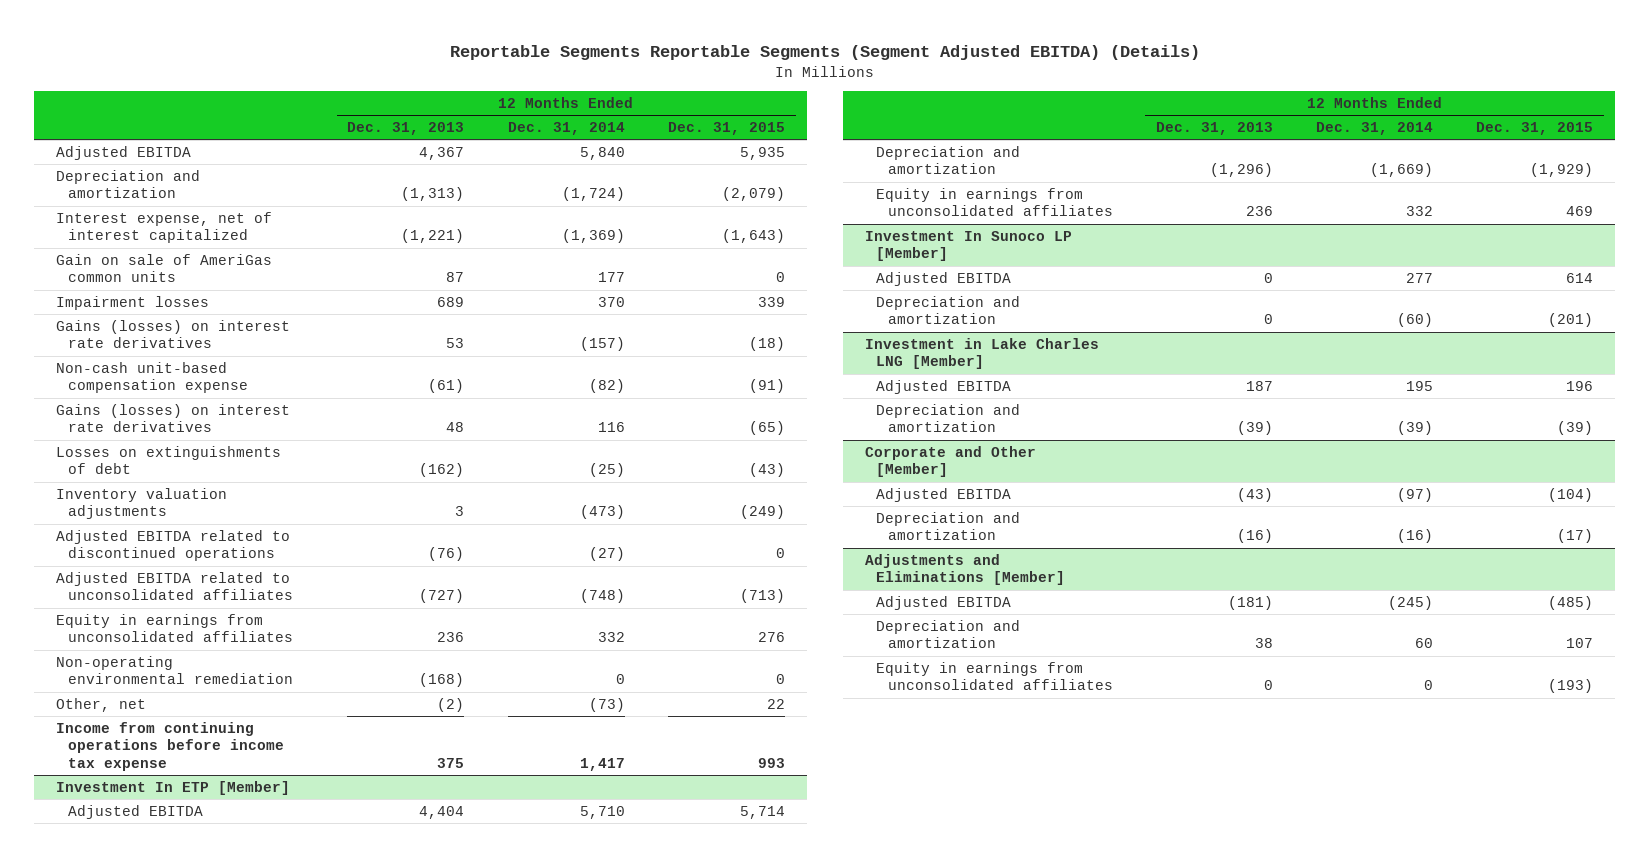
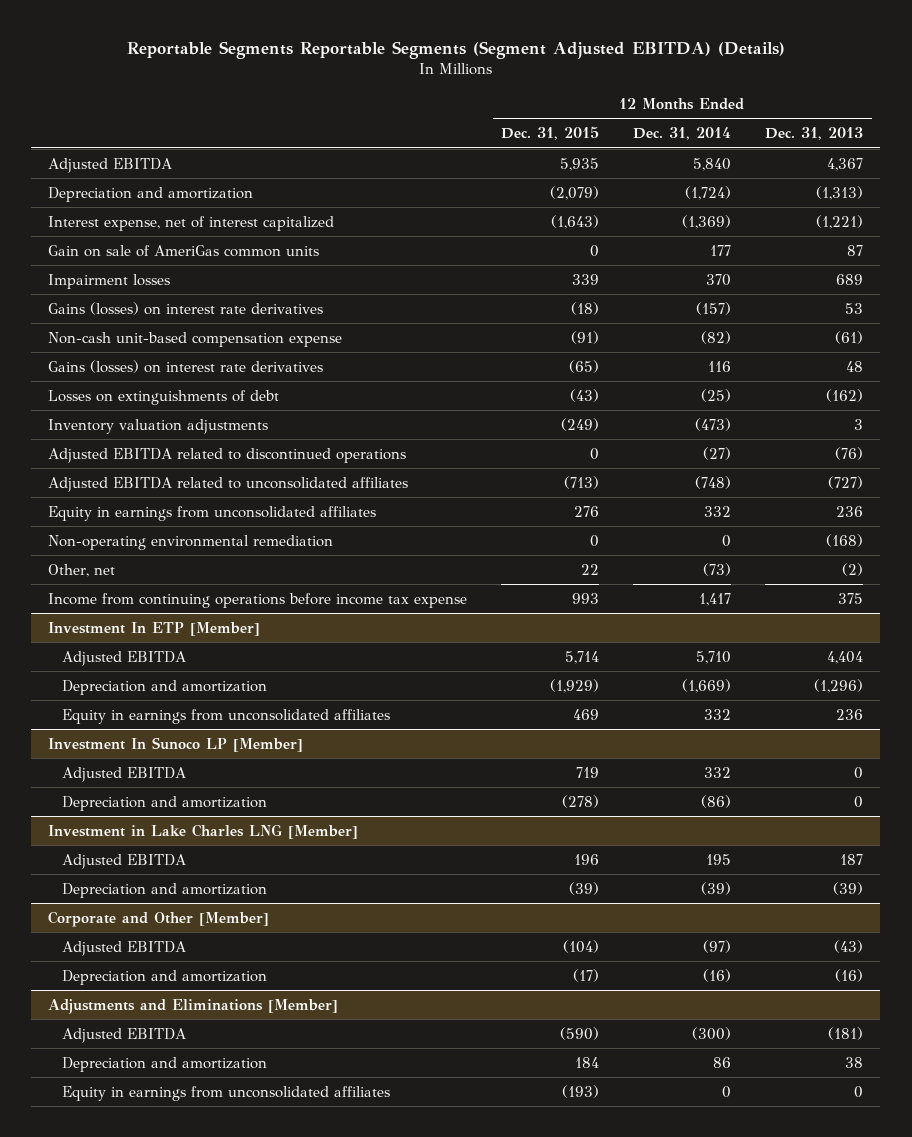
[1406,272,1434,283] 277 -> [704,766,732,778] 332
[1566,272,1594,283] 614 -> [576,766,600,778] 719
[1397,313,1434,328] (60) -> [701,794,732,808] (86)
[1548,313,1594,328] (201) -> [562,794,600,808] (278)
[1388,595,1434,610] (245) -> [692,1026,732,1040] (300)
[1548,595,1594,610] (485) -> [560,1026,600,1040] (590)
[1415,638,1434,649] 60 -> [713,1056,732,1068] 86
[1566,638,1594,649] 107 -> [575,1056,600,1068] 184

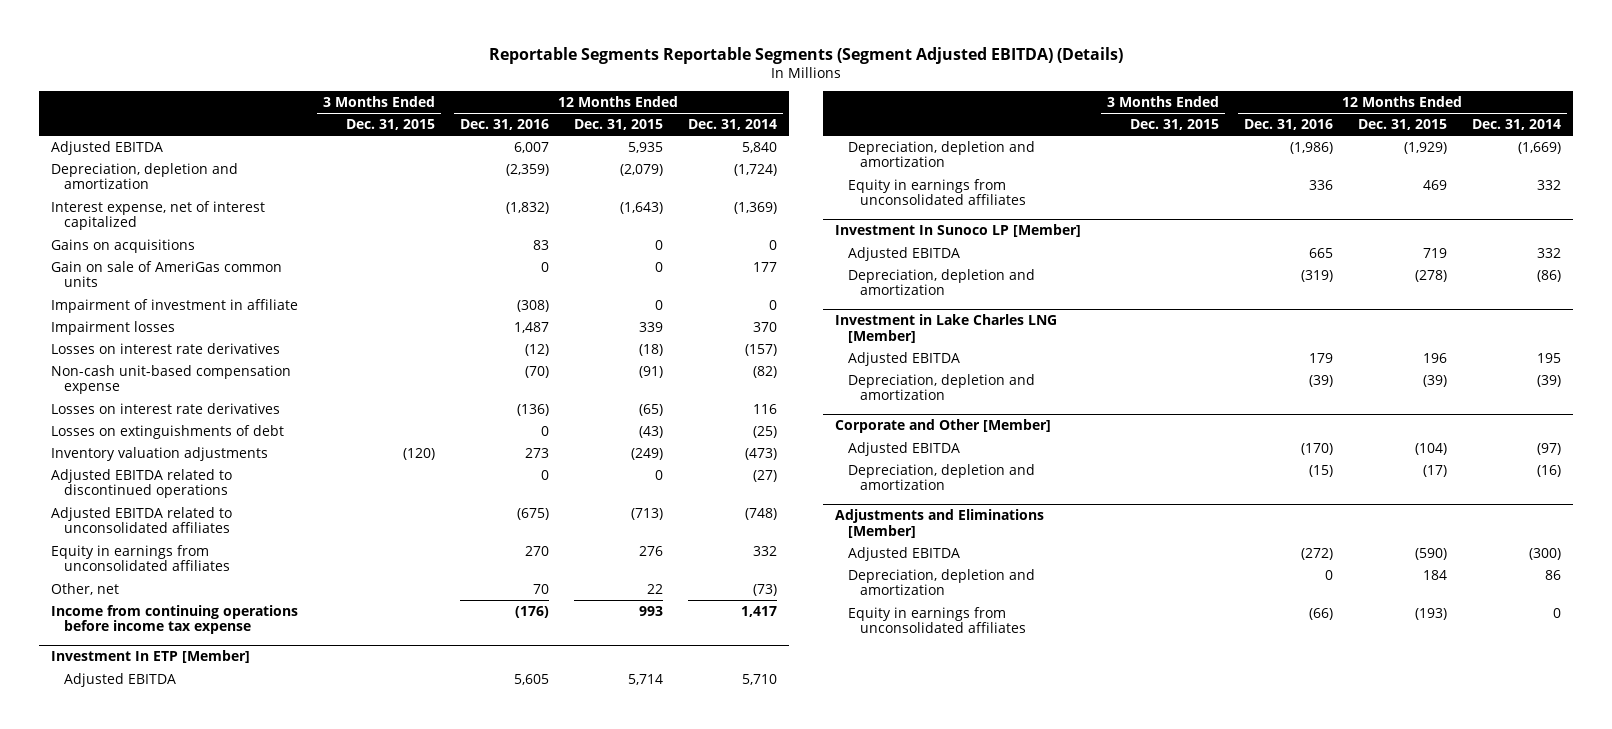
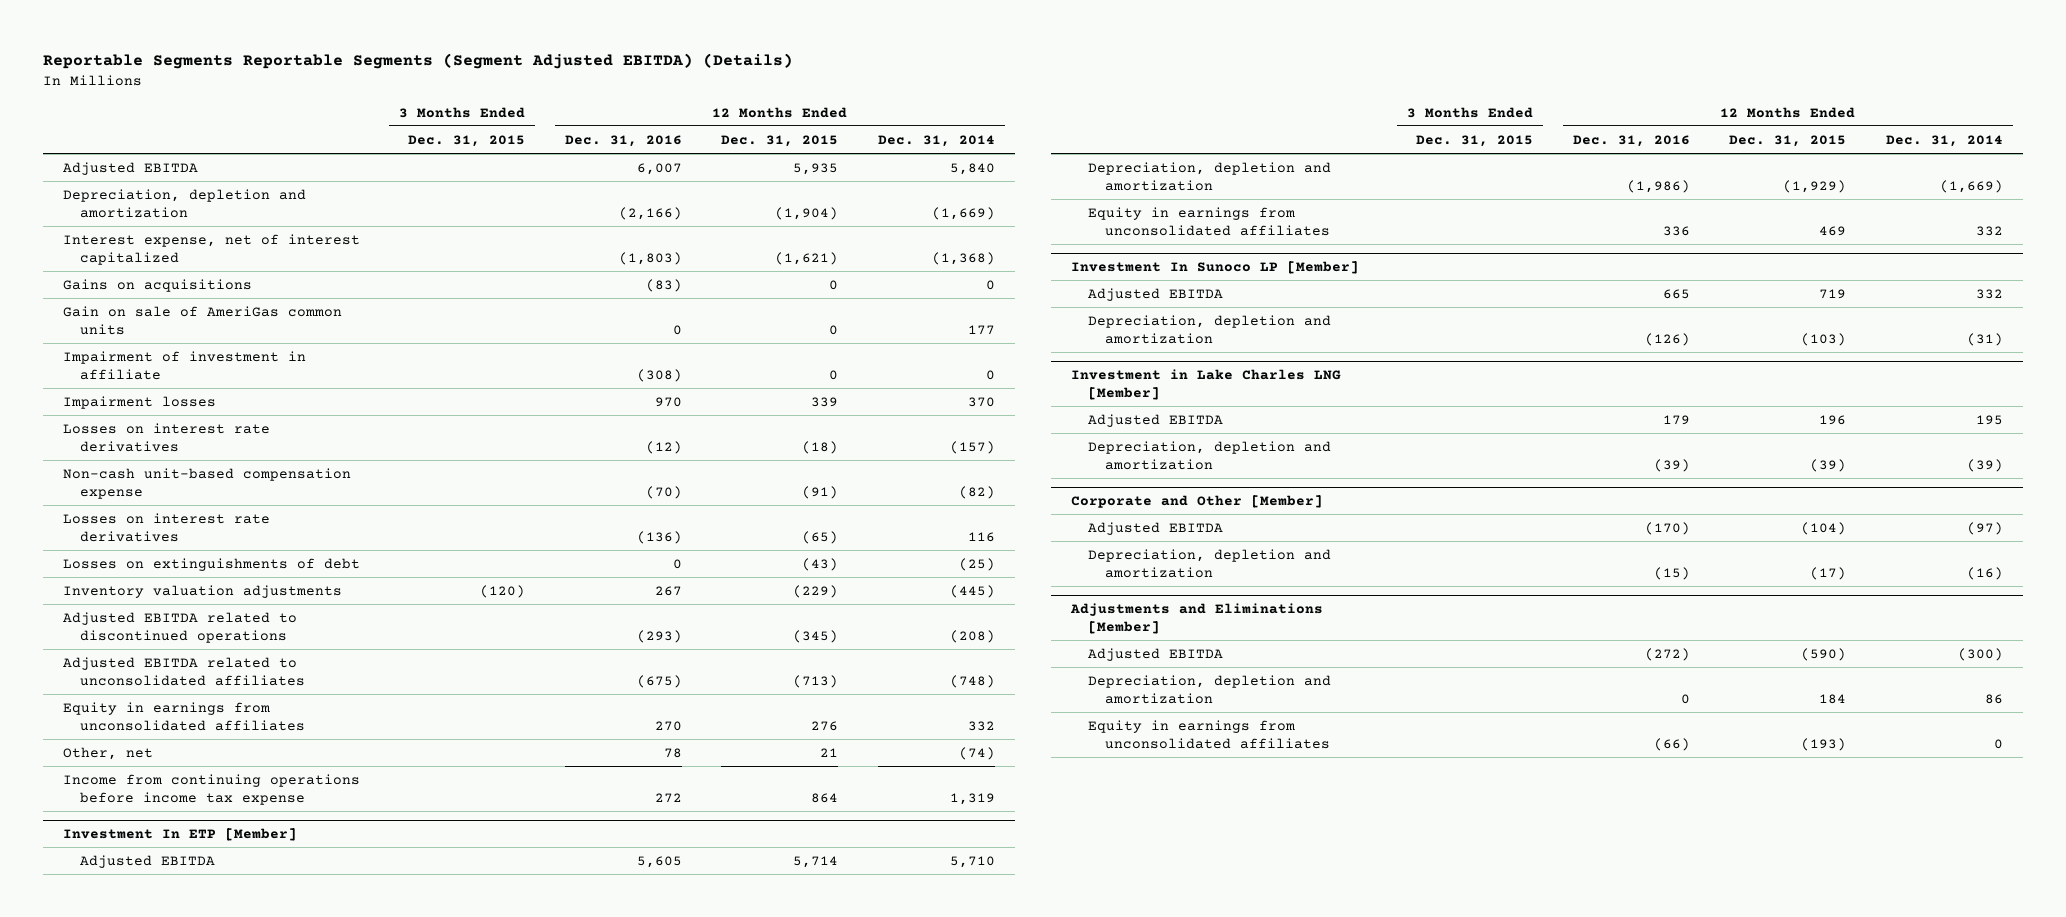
[506,163,550,176] (2,359) -> [618,206,682,220] (2,166)
[619,163,663,176] (2,079) -> [775,206,839,220] (1,904)
[733,163,777,176] (1,724) -> [932,206,996,220] (1,669)
[506,201,550,214] (1,832) -> [618,251,682,265] (1,803)
[619,201,663,214] (1,643) -> [775,251,839,265] (1,621)
[733,201,777,214] (1,369) -> [932,251,996,265] (1,368)
[533,239,550,250] 83 -> [645,278,682,292] (83)
[514,321,550,333] 1,487 -> [654,396,682,407] 970
[525,447,550,458] 273 -> [654,585,682,596] 267
[630,447,663,460] (249) -> [793,584,839,598] (229)
[744,447,777,460] (473) -> [950,584,996,598] (445)
[541,469,550,480] 0 -> [636,629,682,643] (293)
[654,469,663,480] 0 -> [793,629,839,643] (345)
[752,469,777,482] (27) -> [950,629,996,643] (208)
[533,583,550,594] 70 -> [663,747,682,758] 78
[646,583,663,594] 22 -> [820,747,839,757] 21
[752,583,777,596] (73) -> [959,746,996,760] (74)
[515,605,550,618] (176) -> [654,792,682,803] 272
[638,605,663,616] 993 -> [811,792,839,803] 864
[740,605,777,617] 1,417 -> [950,792,996,805] 1,319
[1300,269,1333,282] (319) -> [1644,332,1690,346] (126)
[1414,269,1447,282] (278) -> [1801,332,1847,346] (103)
[1536,269,1561,282] (86) -> [1966,332,2003,346] (31)

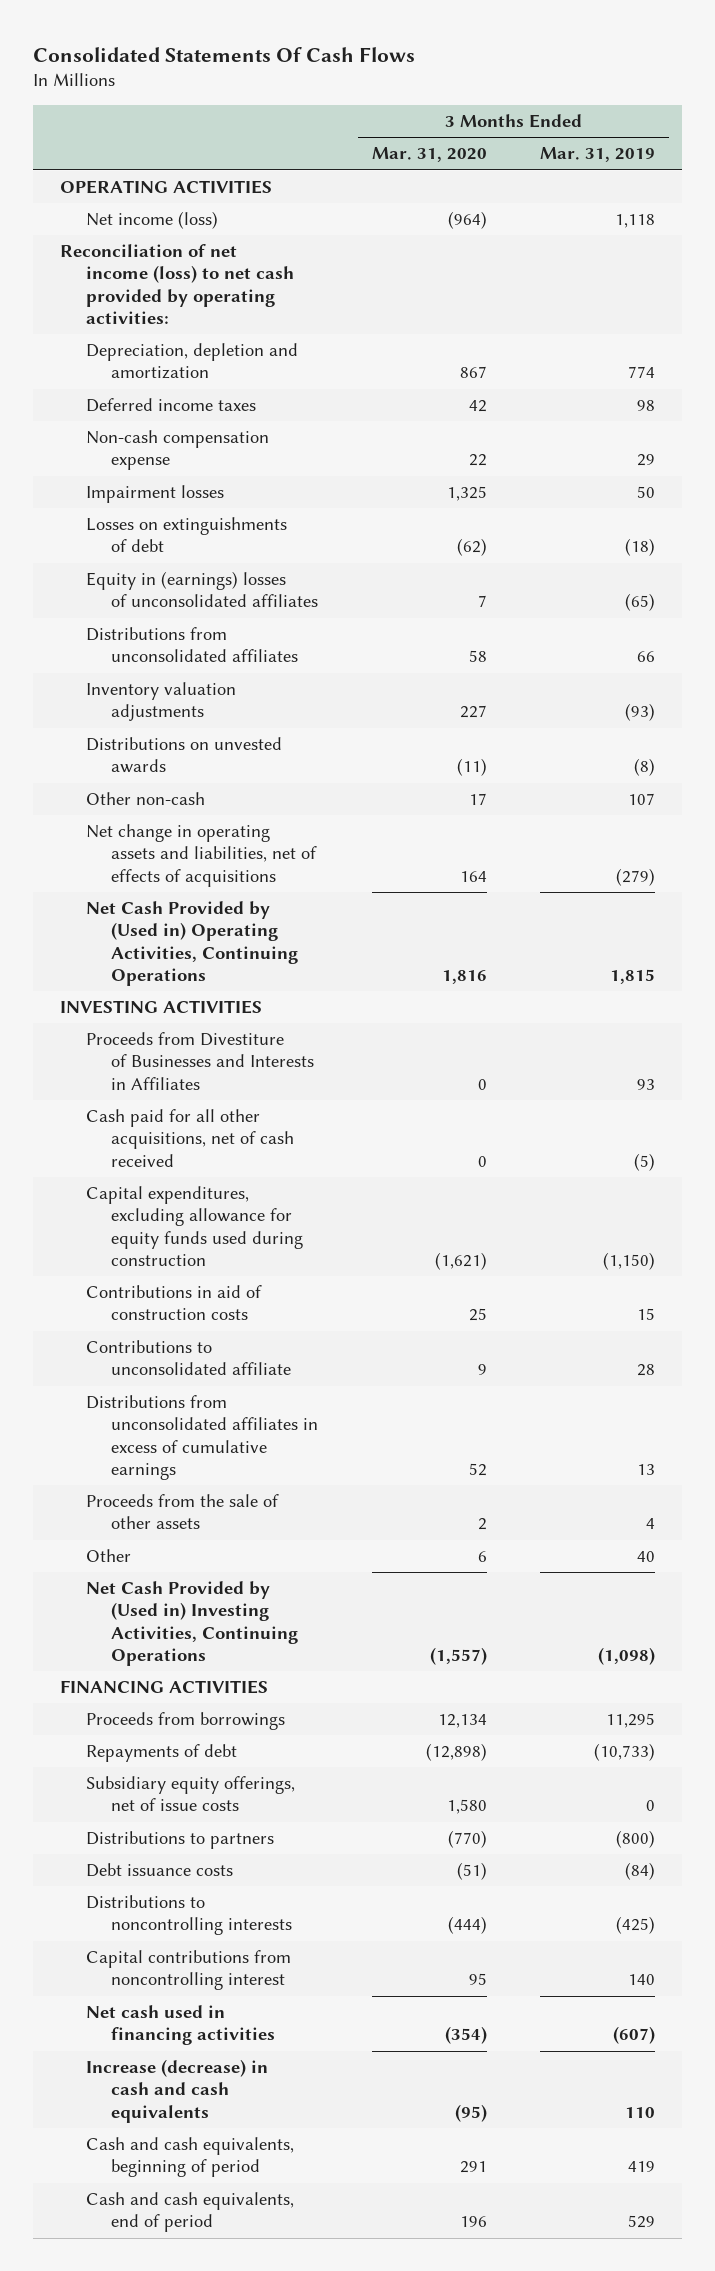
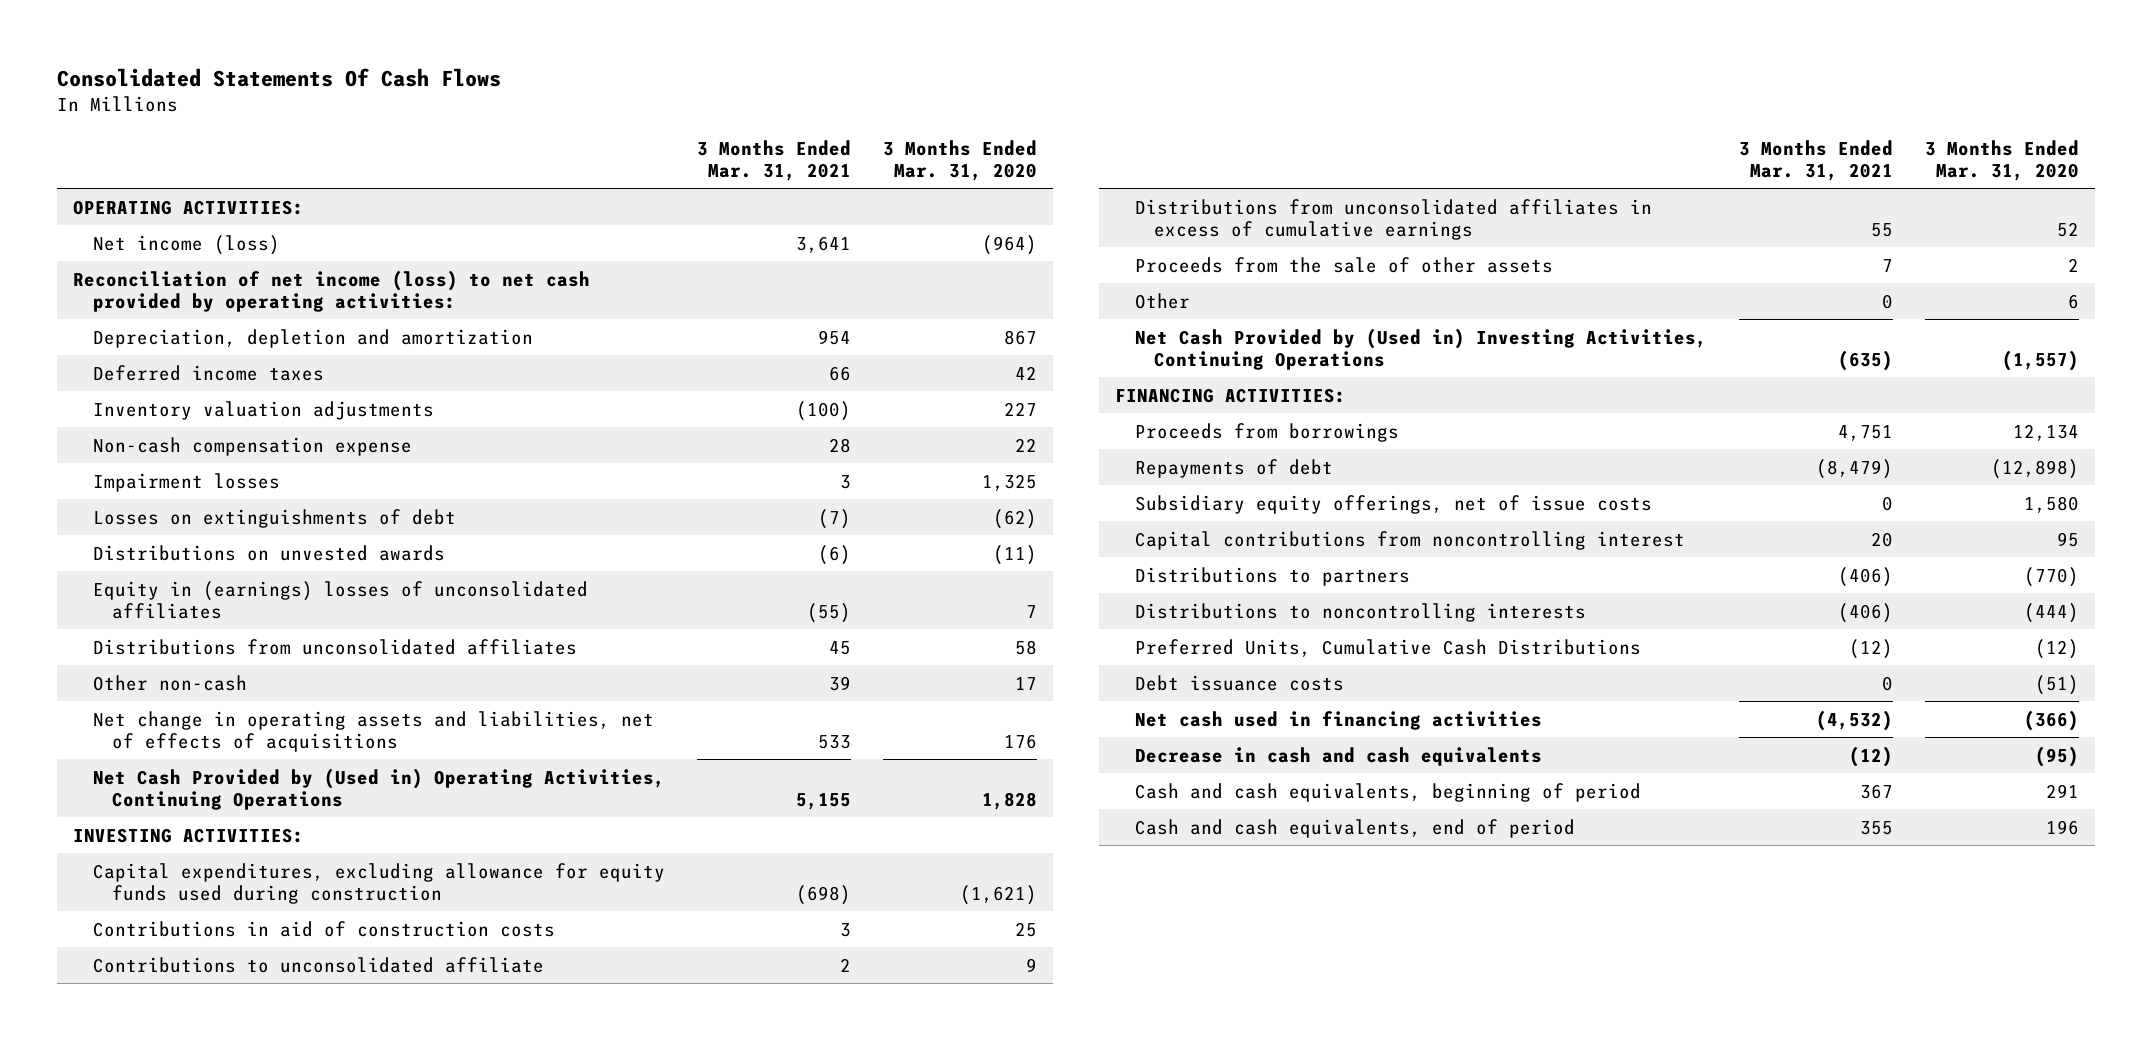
[540,147,656,163] Mar. 31, 2019 -> none
none -> [696,139,851,181] 3 Months Ended Mar. 31, 2021
[59,180,272,195] OPERATING ACTIVITIES -> [73,199,305,215] OPERATING ACTIVITIES:
[85,682,236,722] Inventory valuation adjustments -> [92,400,434,420] Inventory valuation adjustments
[85,737,282,774] Distributions on unvested awards -> [92,544,445,561] Distributions on unvested awards
[85,1032,315,1090] Proceeds from Divestiture of Businesses and Interests in Affiliates -> none
[85,1109,295,1167] Cash paid for all other acquisitions, net of cash received -> none
[459,870,487,882] 164 -> [1003,733,1037,749] 176
[441,969,487,984] 1,816 -> [981,791,1037,810] 1,828
[59,1000,262,1015] INVESTING ACTIVITIES -> [73,827,305,843] INVESTING ACTIVITIES:
[59,1680,268,1695] FINANCING ACTIVITIES -> [1115,387,1347,403] FINANCING ACTIVITIES:
[85,1950,291,1991] Capital contributions from noncontrolling interest -> [1134,530,1685,550] Capital contributions from noncontrolling interest
none -> [1134,638,1641,657] Preferred Units, Cumulative Cash Distributions
[85,1863,233,1878] Debt issuance costs -> [1134,674,1344,691] Debt issuance costs
[444,2026,487,2045] (354) -> [2023,709,2079,731] (366)
[85,2059,268,2123] Increase (decrease) in cash and cash equivalents -> [1134,746,1542,766] Decrease in cash and cash equivalents

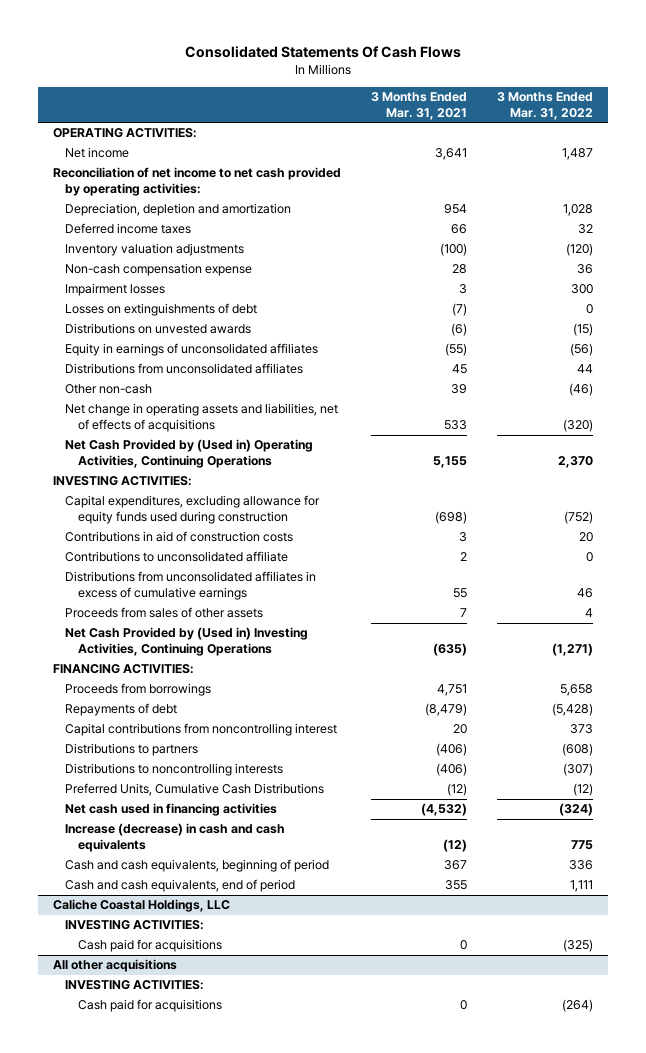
[882,139,1037,181] 3 Months Ended Mar. 31, 2020 -> none
none -> [496,91,593,120] 3 Months Ended Mar. 31, 2022
[92,234,280,255] Net income (loss) -> [65,147,130,159] Net income
[73,269,591,312] Reconciliation of net income (loss) to net cash provided by operating activities: -> [52,167,341,197] Reconciliation of net income to net cash provided by operating activities:
[92,580,588,619] Equity in (earnings) losses of unconsolidated affiliates -> [65,343,319,357] Equity in earnings of unconsolidated affiliates
[1134,292,1190,309] Other -> none
[1134,256,1553,273] Proceeds from the sale of other assets -> [65,607,264,619] Proceeds from sales of other assets
[1134,494,1652,514] Subsidiary equity offerings, net of issue costs -> none
[1134,674,1344,691] Debt issuance costs -> none
[1134,746,1542,766] Decrease in cash and cash equivalents -> [65,823,286,853] Increase (decrease) in cash and cash equivalents
none -> [52,899,230,913] Caliche Coastal Holdings, LLC
none -> [65,920,205,931] INVESTING ACTIVITIES:
none -> [77,939,222,953] Cash paid for acquisitions
none -> [52,959,177,973] All other acquisitions
none -> [65,980,205,991] INVESTING ACTIVITIES:
none -> [77,999,222,1013] Cash paid for acquisitions

